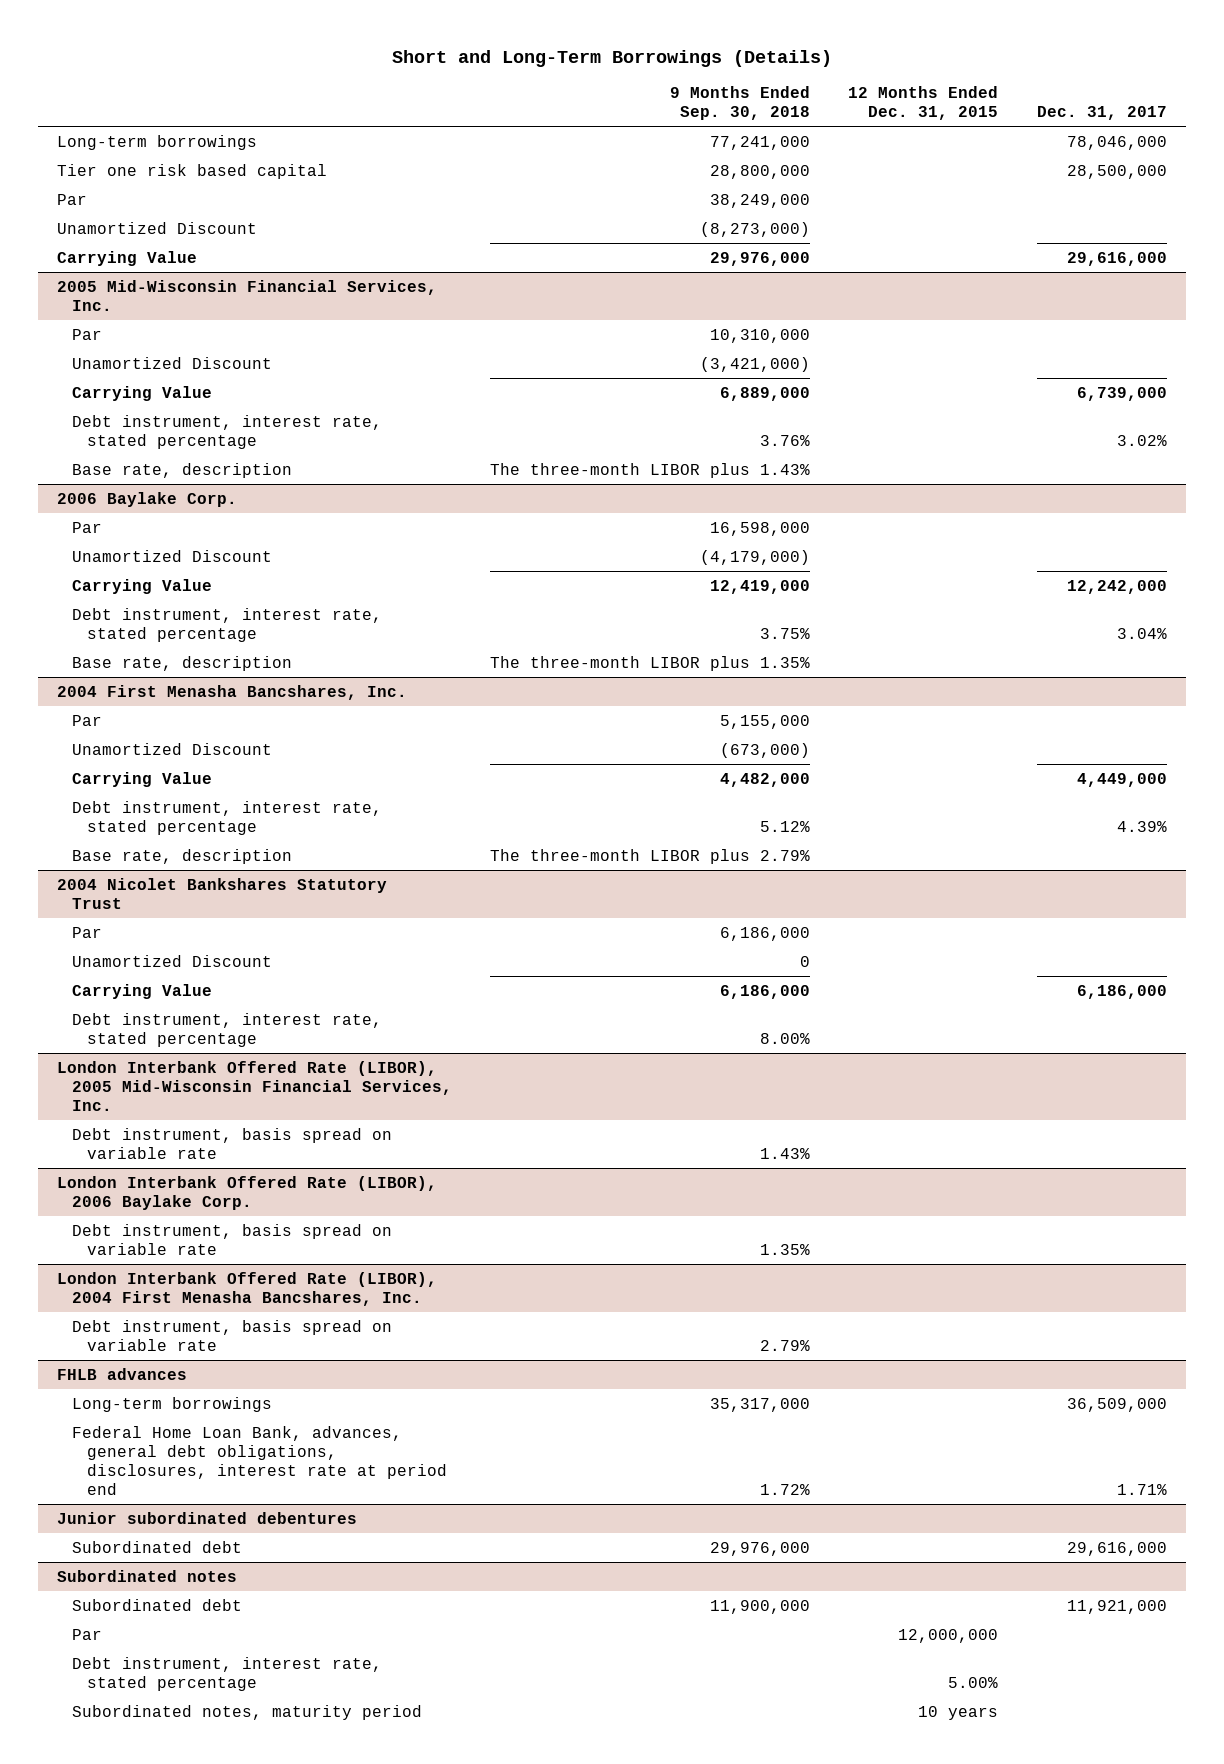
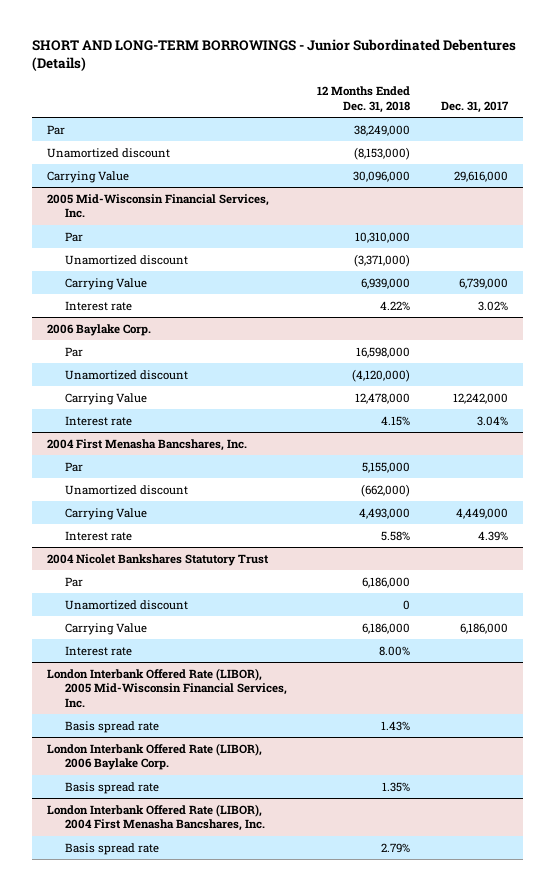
[391,49,832,67] Short and Long-Term Borrowings (Details) -> [31,38,516,71] SHORT AND LONG-TERM BORROWINGS - Junior Subordinated Debentures (Details)
[670,86,811,121] 9 Months Ended Sep. 30, 2018 -> none
[848,86,999,121] 12 Months Ended Dec. 31, 2015 -> none
none -> [317,85,411,113] 12 Months Ended Dec. 31, 2018
[57,134,258,150] Long-term borrowings -> none
[57,163,328,179] Tier one risk based capital -> none
[57,221,258,234] Unamortized Discount -> [46,147,170,158] Unamortized discount
[72,356,273,369] Unamortized Discount -> [65,254,189,265] Unamortized discount
[72,462,293,478] Base rate, description -> none
[72,414,383,449] Debt instrument, interest rate, stated percentage -> [65,300,133,311] Interest rate
[72,549,273,562] Unamortized Discount -> [65,369,189,380] Unamortized discount
[72,655,293,671] Base rate, description -> none
[72,607,383,642] Debt instrument, interest rate, stated percentage -> [65,415,133,426] Interest rate
[72,742,273,755] Unamortized Discount -> [65,484,189,495] Unamortized discount
[72,848,293,864] Base rate, description -> none
[72,800,383,835] Debt instrument, interest rate, stated percentage -> [65,530,133,541] Interest rate
[72,954,273,967] Unamortized Discount -> [65,599,189,610] Unamortized discount
[72,1012,383,1047] Debt instrument, interest rate, stated percentage -> [65,645,133,656] Interest rate
[72,1127,393,1159] Debt instrument, basis spread on variable rate -> [65,720,160,733] Basis spread rate
[72,1223,393,1255] Debt instrument, basis spread on variable rate -> [65,781,160,794] Basis spread rate
[57,1367,188,1380] FHLB advances -> none
[72,1396,273,1412] Long-term borrowings -> none
[72,1425,448,1496] Federal Home Loan Bank, advances, general debt obligations, disclosures, interest rate at period end -> none
[57,1511,358,1524] Junior subordinated debentures -> none
[72,1540,243,1553] Subordinated debt -> none
[57,1569,238,1582] Subordinated notes -> none
[72,1598,243,1611] Subordinated debt -> none
[72,1628,103,1640] Par -> none
[72,1656,383,1691] Debt instrument, interest rate, stated percentage -> none
[72,1704,423,1720] Subordinated notes, maturity period -> none
[72,1319,393,1351] Debt instrument, basis spread on variable rate -> [65,842,160,855] Basis spread rate

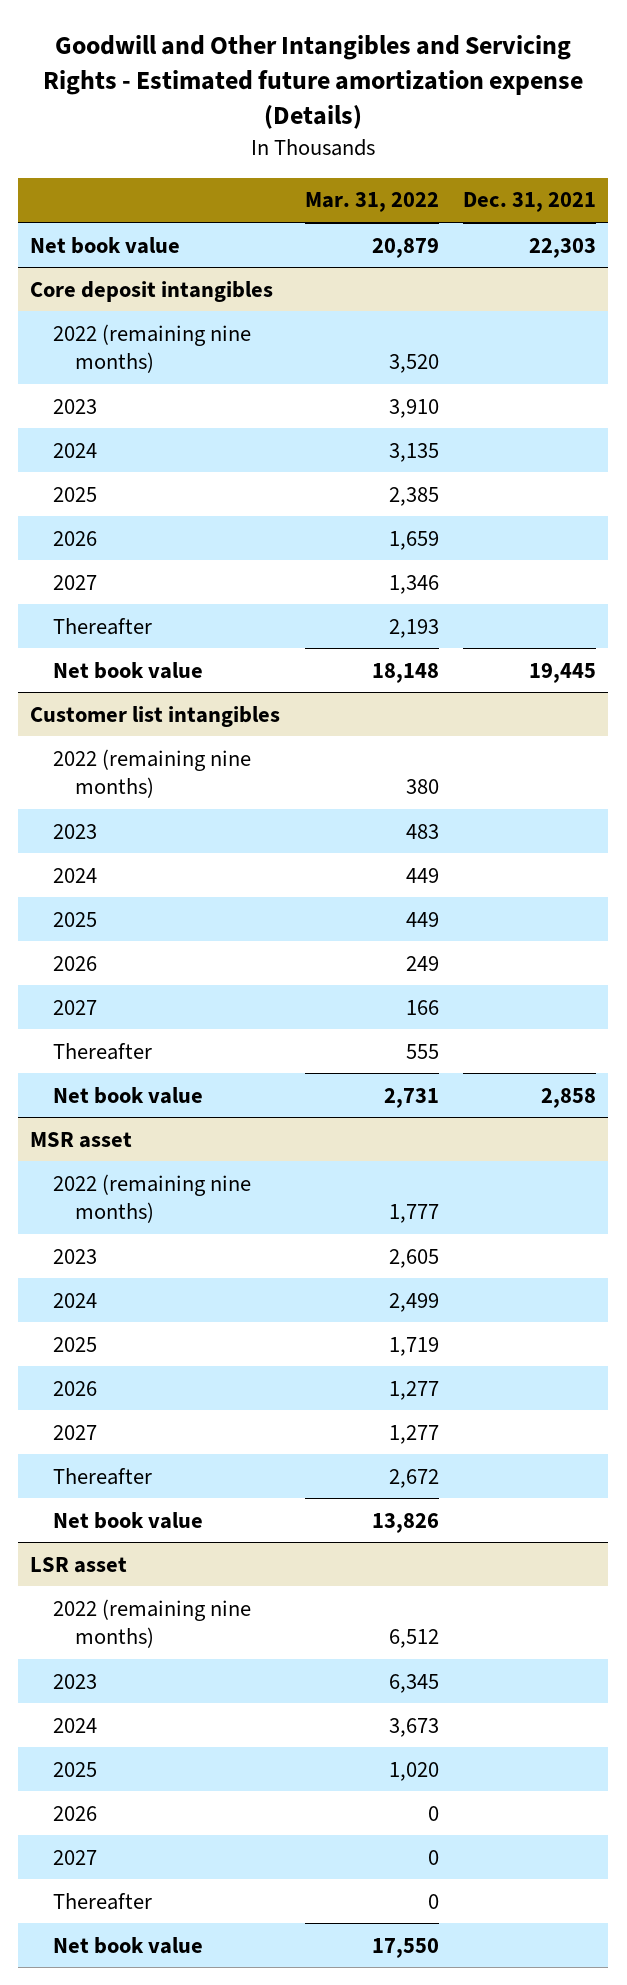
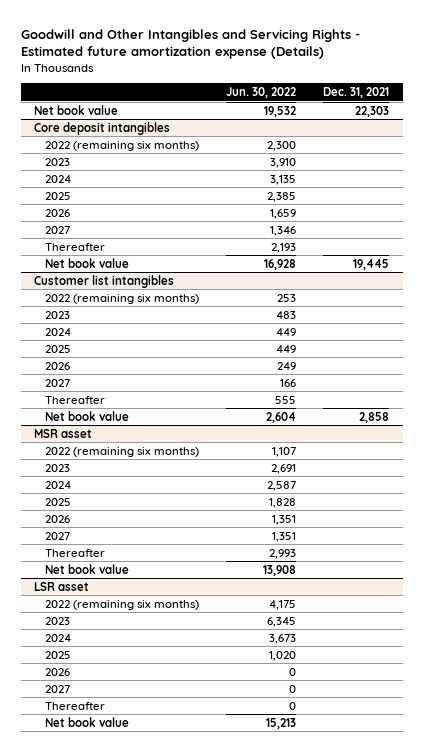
[304,192,439,213] Mar. 31, 2022 -> none
none -> [226,87,297,99] Jun. 30, 2022
[52,323,251,374] 2022 (remaining nine months) -> [45,140,200,151] 2022 (remaining six months)
[52,748,251,799] 2022 (remaining nine months) -> [45,293,200,304] 2022 (remaining six months)
[52,1173,251,1224] 2022 (remaining nine months) -> [45,446,200,457] 2022 (remaining six months)
[52,1598,251,1649] 2022 (remaining nine months) -> [45,599,200,610] 2022 (remaining six months)

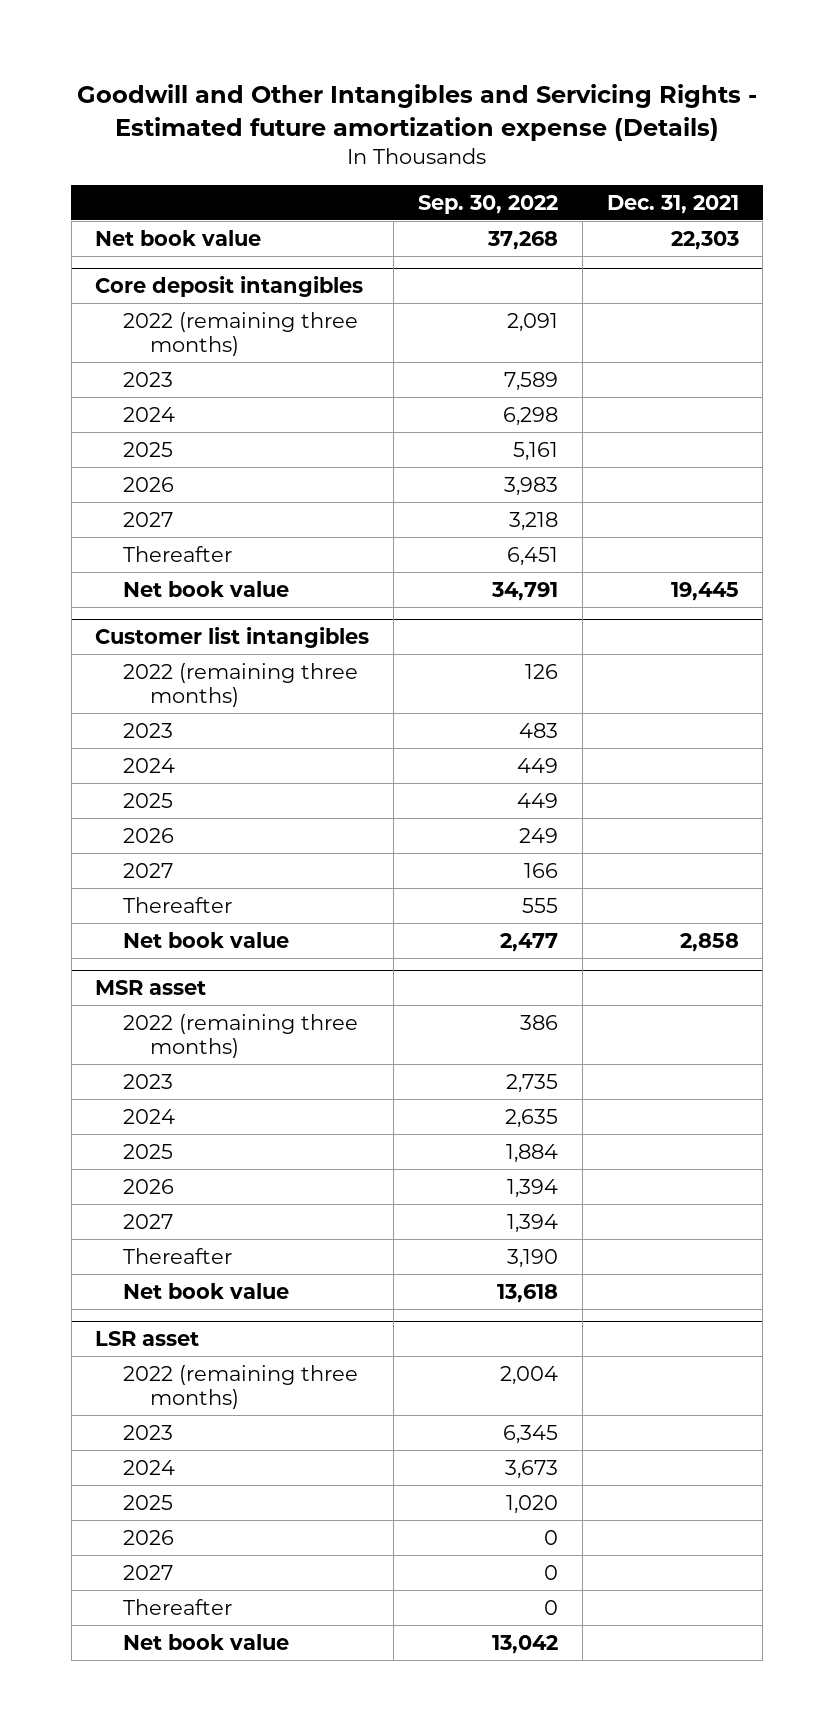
[226,87,297,99] Jun. 30, 2022 -> none
none -> [417,194,558,214] Sep. 30, 2022
[45,140,200,151] 2022 (remaining six months) -> [122,311,358,357] 2022 (remaining three months)
[45,293,200,304] 2022 (remaining six months) -> [122,662,358,708] 2022 (remaining three months)
[45,446,200,457] 2022 (remaining six months) -> [122,1013,358,1059] 2022 (remaining three months)
[45,599,200,610] 2022 (remaining six months) -> [122,1364,358,1410] 2022 (remaining three months)

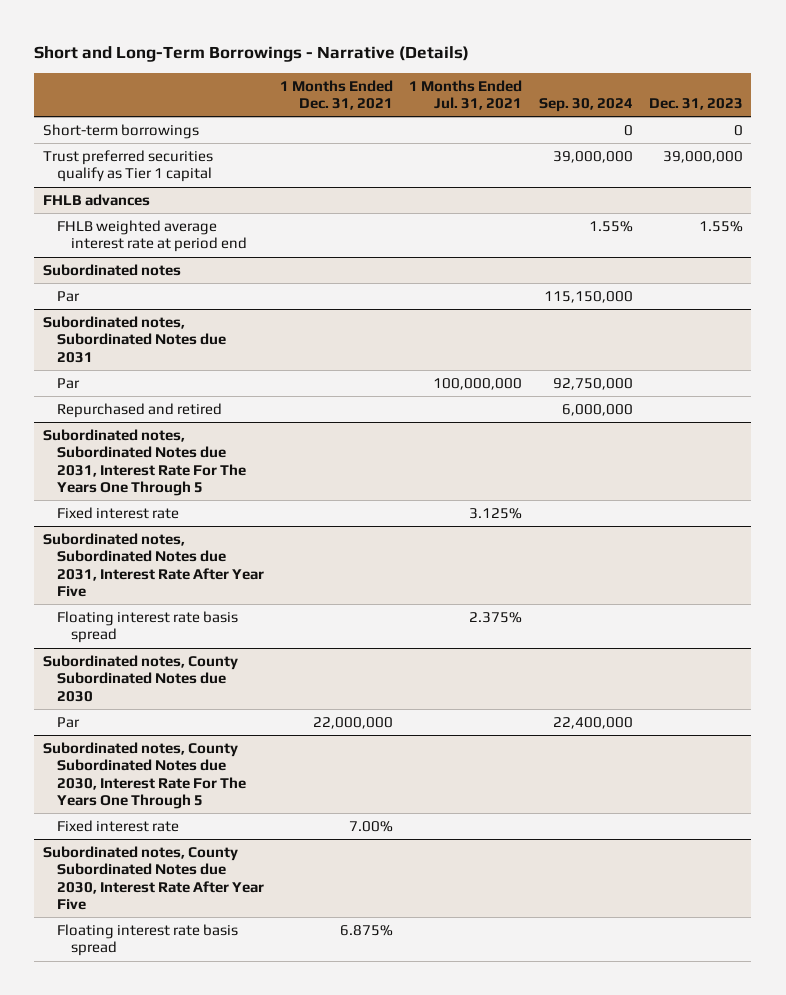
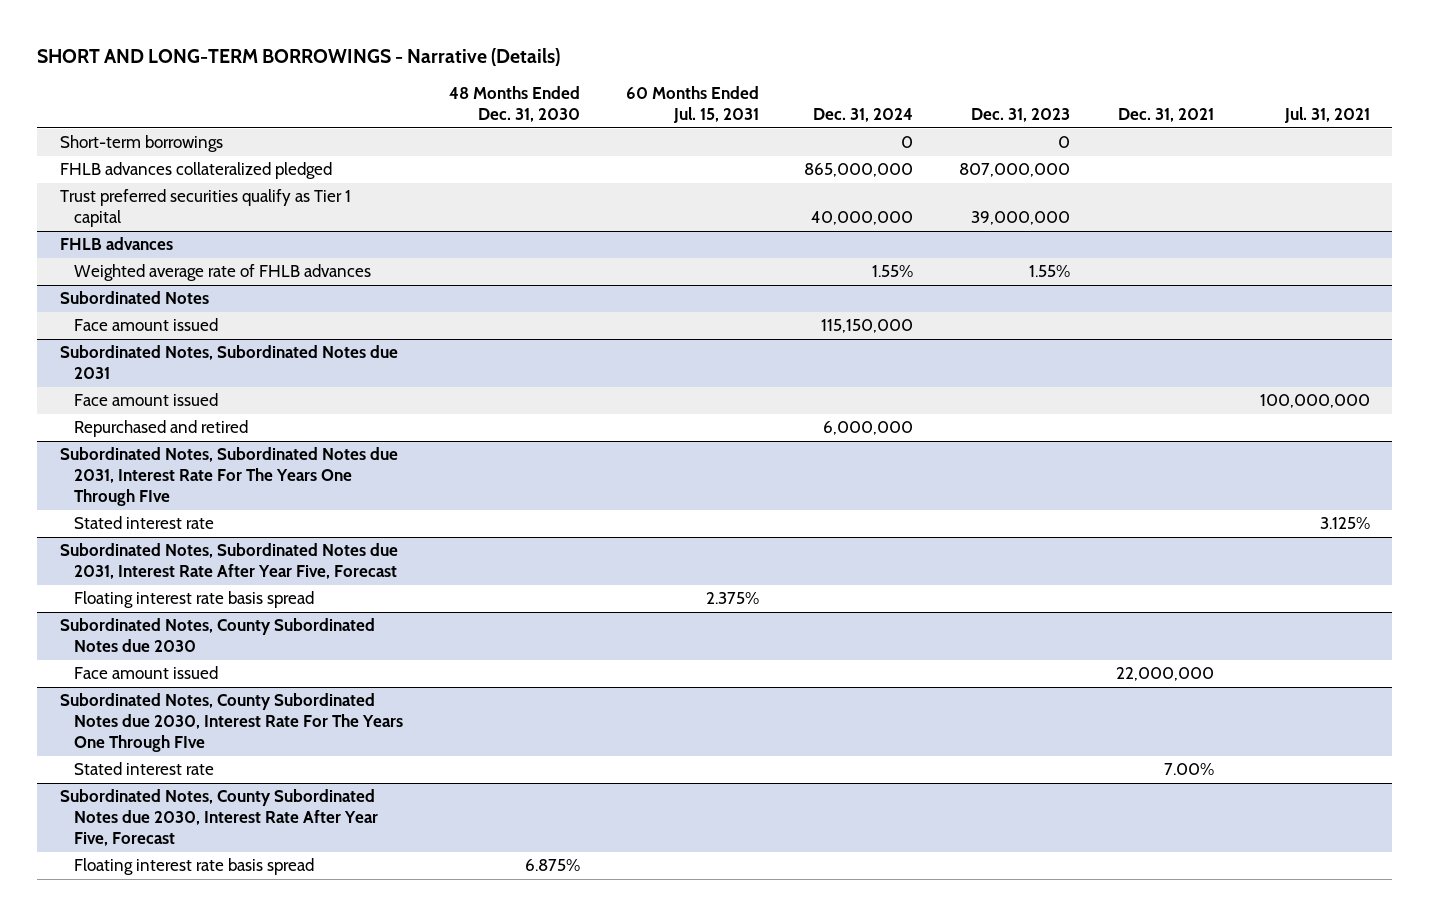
[34,45,470,62] Short and Long-Term Borrowings - Narrative (Details) -> [36,48,560,67] SHORT AND LONG-TERM BORROWINGS - Narrative (Details)
[280,79,394,110] 1 Months Ended Dec. 31, 2021 -> none
[409,79,523,110] 1 Months Ended Jul. 31, 2021 -> none
[538,97,633,112] Sep. 30, 2024 -> none
none -> [448,86,580,123] 48 Months Ended Dec. 31, 2030
none -> [625,86,759,124] 60 Months Ended Jul. 15, 2031
none -> [813,108,914,123] Dec. 31, 2024
none -> [1117,108,1214,123] Dec. 31, 2021
none -> [1283,107,1370,124] Jul. 31, 2021
none -> [59,162,332,180] FHLB advances collateralized pledged
[56,219,247,253] FHLB weighted average interest rate at period end -> [74,264,372,282] Weighted average rate of FHLB advances
[42,263,181,276] Subordinated notes -> [59,291,209,305] Subordinated Notes
[56,290,80,302] Par -> [74,318,219,332] Face amount issued
[42,315,226,363] Subordinated notes, Subordinated Notes due 2031 -> [59,345,398,380] Subordinated Notes, Subordinated Notes due 2031
[56,377,80,389] Par -> [74,393,219,407] Face amount issued
[42,428,246,497] Subordinated notes, Subordinated Notes due 2031, Interest Rate For The Years One Through 5 -> [59,447,398,507] Subordinated Notes, Subordinated Notes due 2031, Interest Rate For The Years One Through FIve
[56,506,179,519] Fixed interest rate -> [74,516,215,530] Stated interest rate
[42,532,264,598] Subordinated notes, Subordinated Notes due 2031, Interest Rate After Year Five -> [59,543,398,580] Subordinated Notes, Subordinated Notes due 2031, Interest Rate After Year Five, Forecast
[42,654,238,702] Subordinated notes, County Subordinated Notes due 2030 -> [59,618,375,653] Subordinated Notes, County Subordinated Notes due 2030
[56,716,80,728] Par -> [74,666,219,680] Face amount issued
[42,741,246,810] Subordinated notes, County Subordinated Notes due 2030, Interest Rate For The Years One Through 5 -> [59,693,404,753] Subordinated Notes, County Subordinated Notes due 2030, Interest Rate For The Years One Through FIve
[56,819,179,832] Fixed interest rate -> [74,762,215,776] Stated interest rate
[42,845,264,911] Subordinated notes, County Subordinated Notes due 2030, Interest Rate After Year Five -> [59,789,379,847] Subordinated Notes, County Subordinated Notes due 2030, Interest Rate After Year Five, Forecast

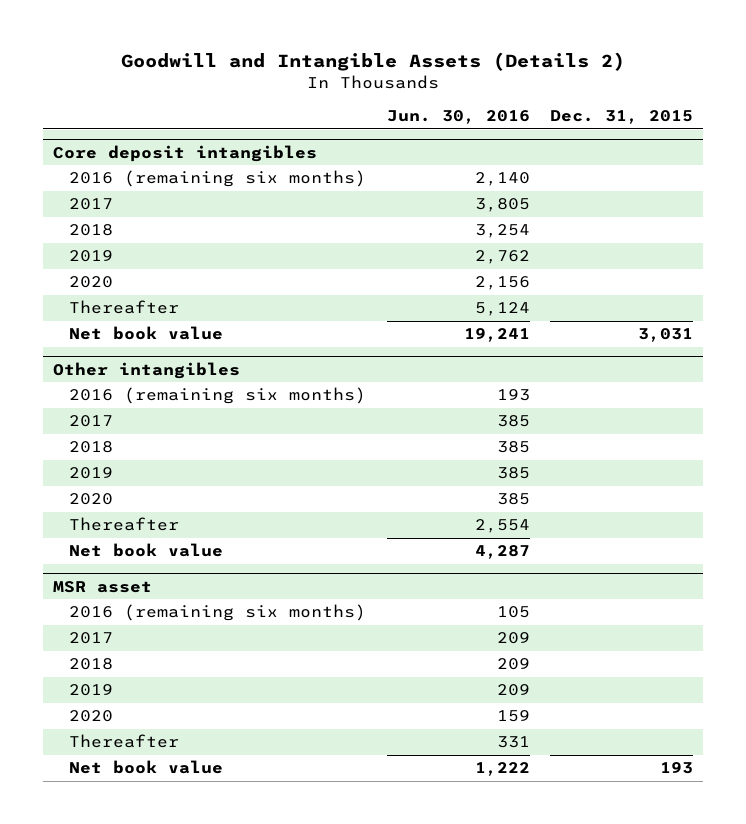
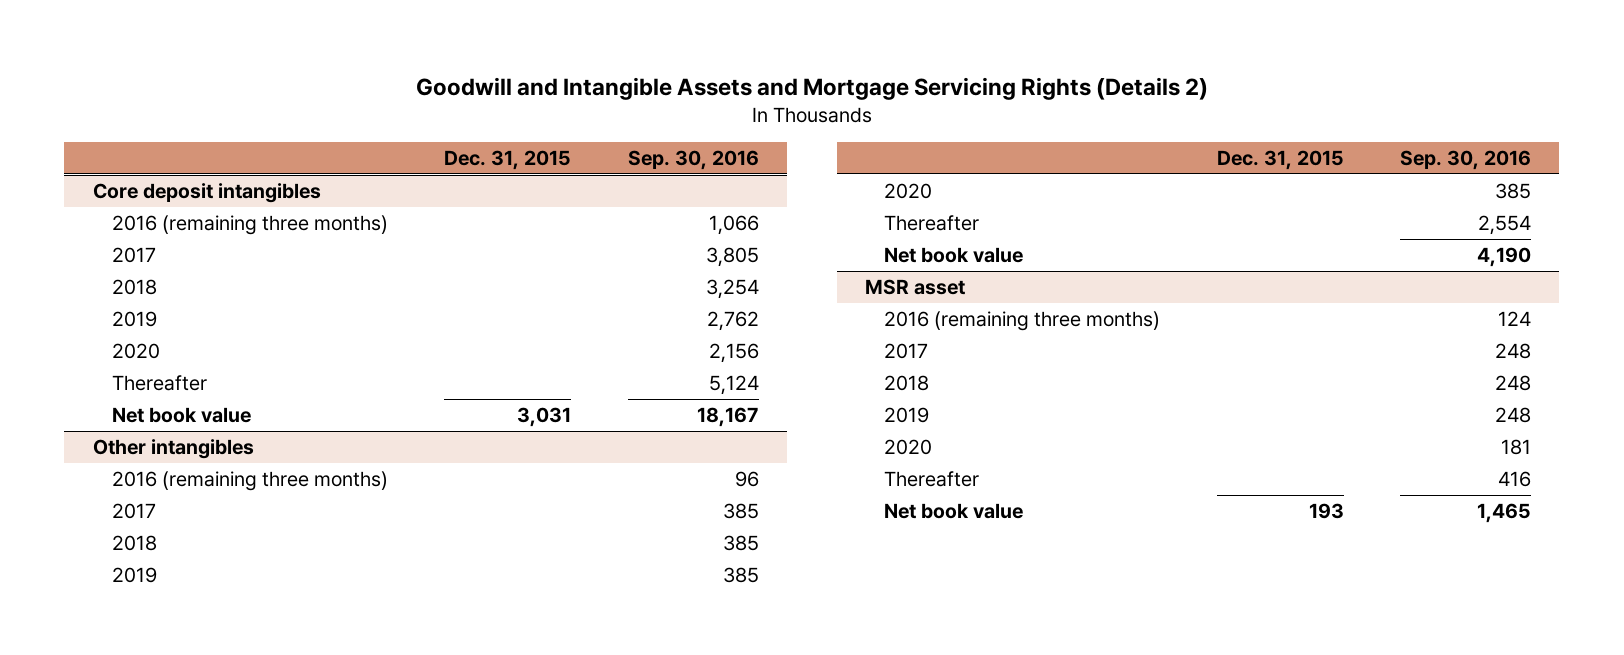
[120,52,625,72] Goodwill and Intangible Assets (Details 2) -> [415,77,1208,101] Goodwill and Intangible Assets and Mortgage Servicing Rights (Details 2)
[386,110,530,125] Jun. 30, 2016 -> none
none -> [627,149,759,170] Sep. 30, 2016
[69,170,367,188] 2016 (remaining six months) -> [111,214,388,235] 2016 (remaining three months)
[69,387,367,405] 2016 (remaining six months) -> [111,470,388,491] 2016 (remaining three months)
[69,604,367,622] 2016 (remaining six months) -> [883,310,1160,331] 2016 (remaining three months)

